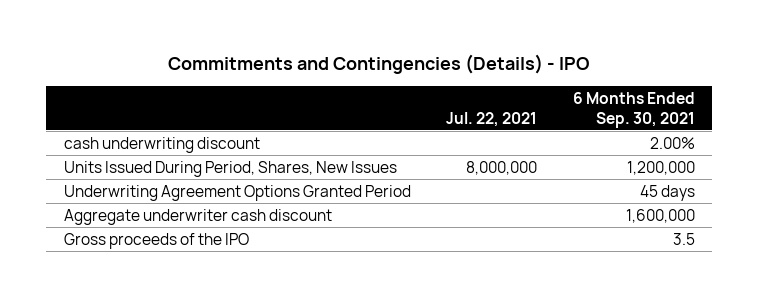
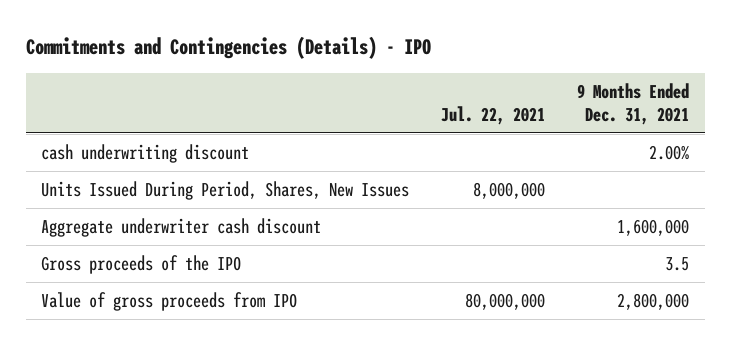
[572,91,695,128] 6 Months Ended Sep. 30, 2021 -> none
none -> [577,82,690,125] 9 Months Ended Dec. 31, 2021
[63,184,411,201] Underwriting Agreement Options Granted Period -> none
none -> [41,292,298,312] Value of gross proceeds from IPO

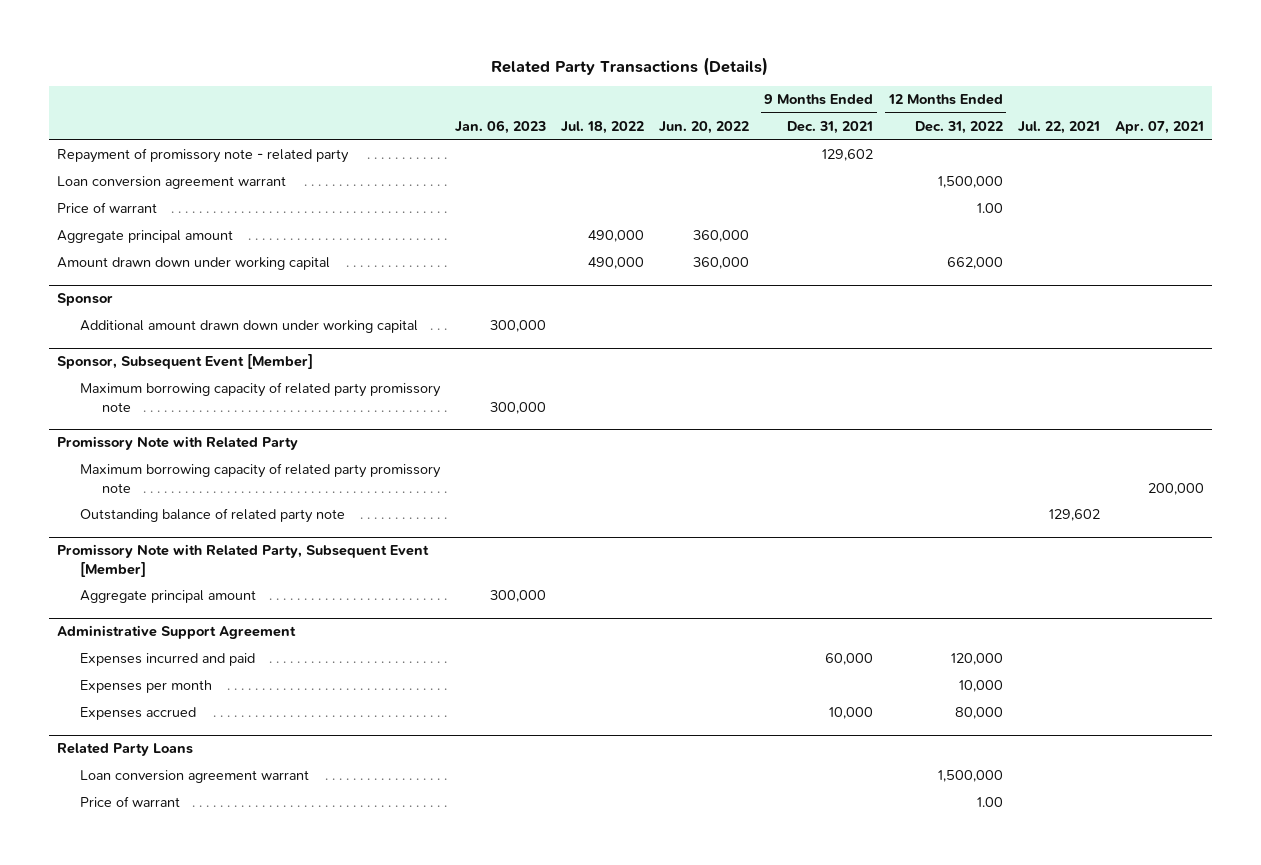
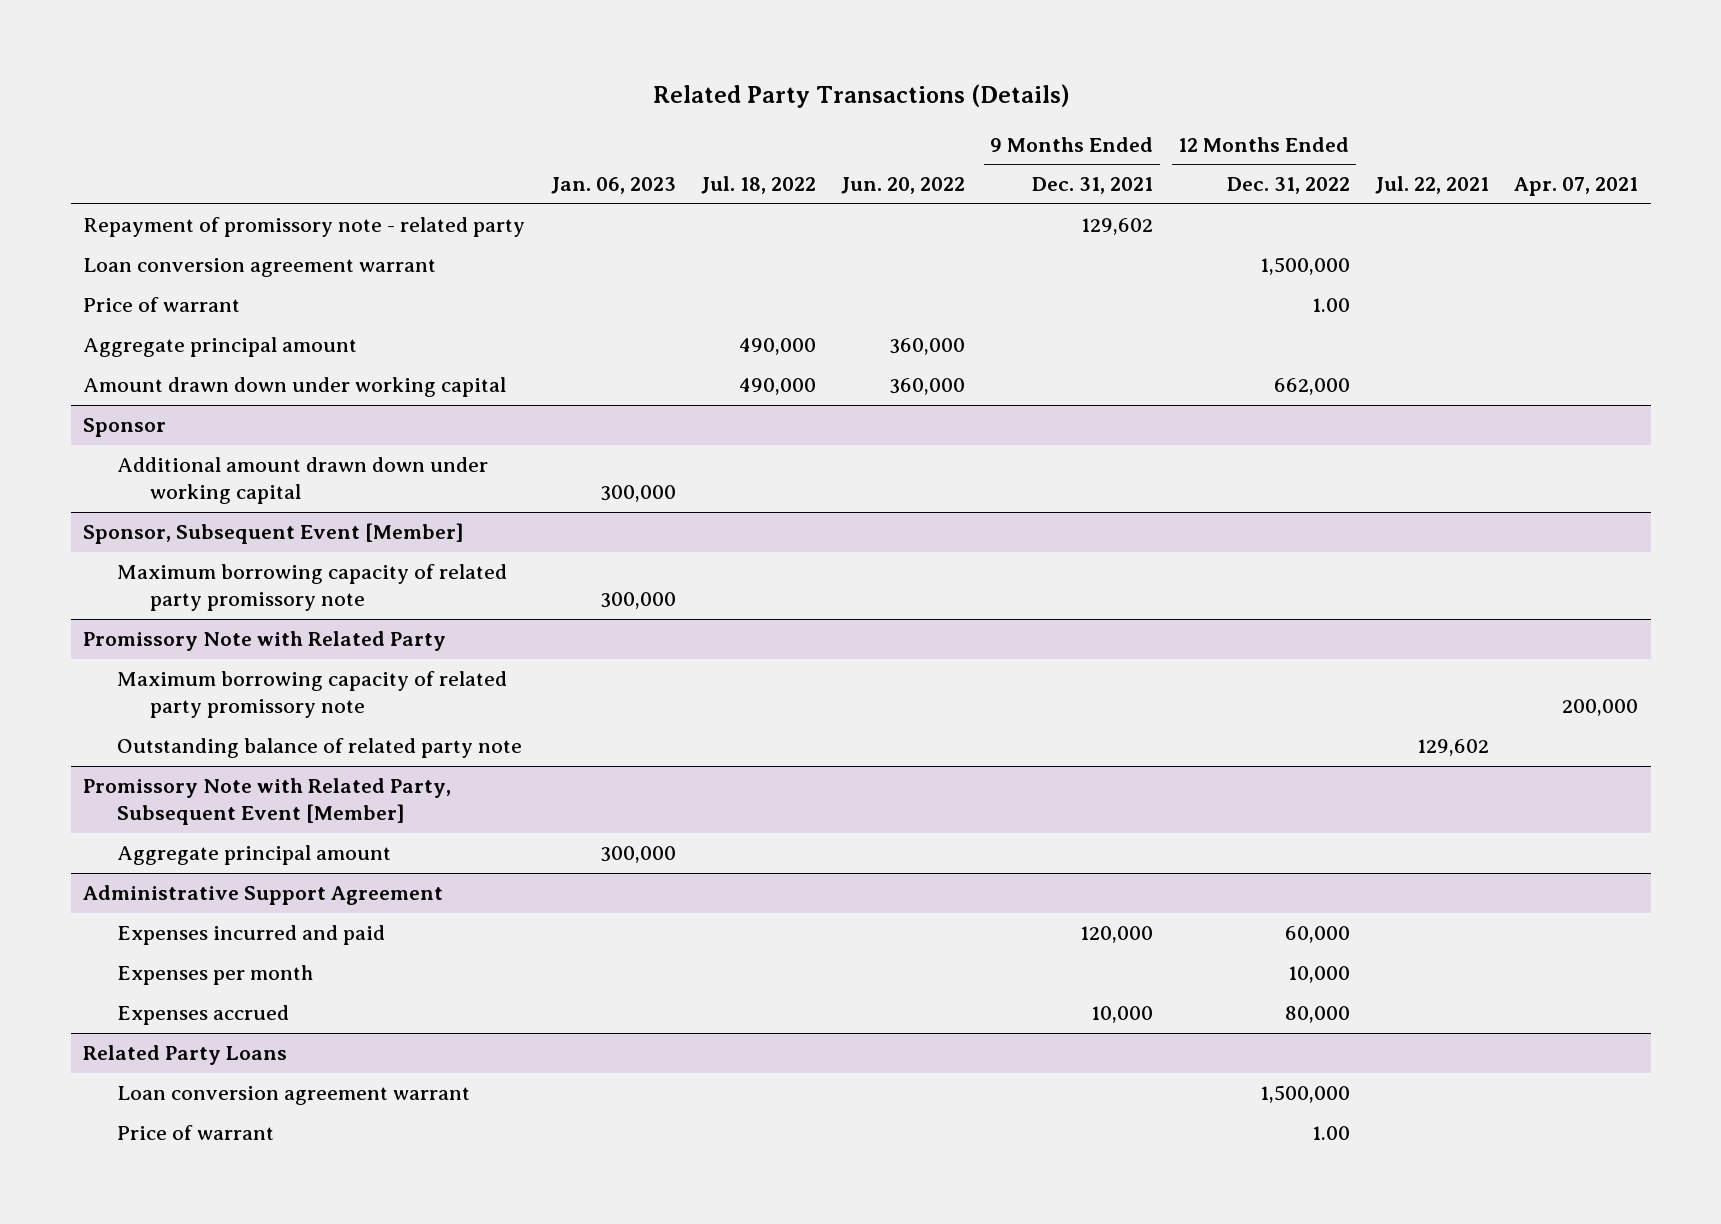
[825,653,874,666] 60,000 -> [1080,926,1154,944] 120,000
[950,653,1003,666] 120,000 -> [1284,926,1350,944] 60,000

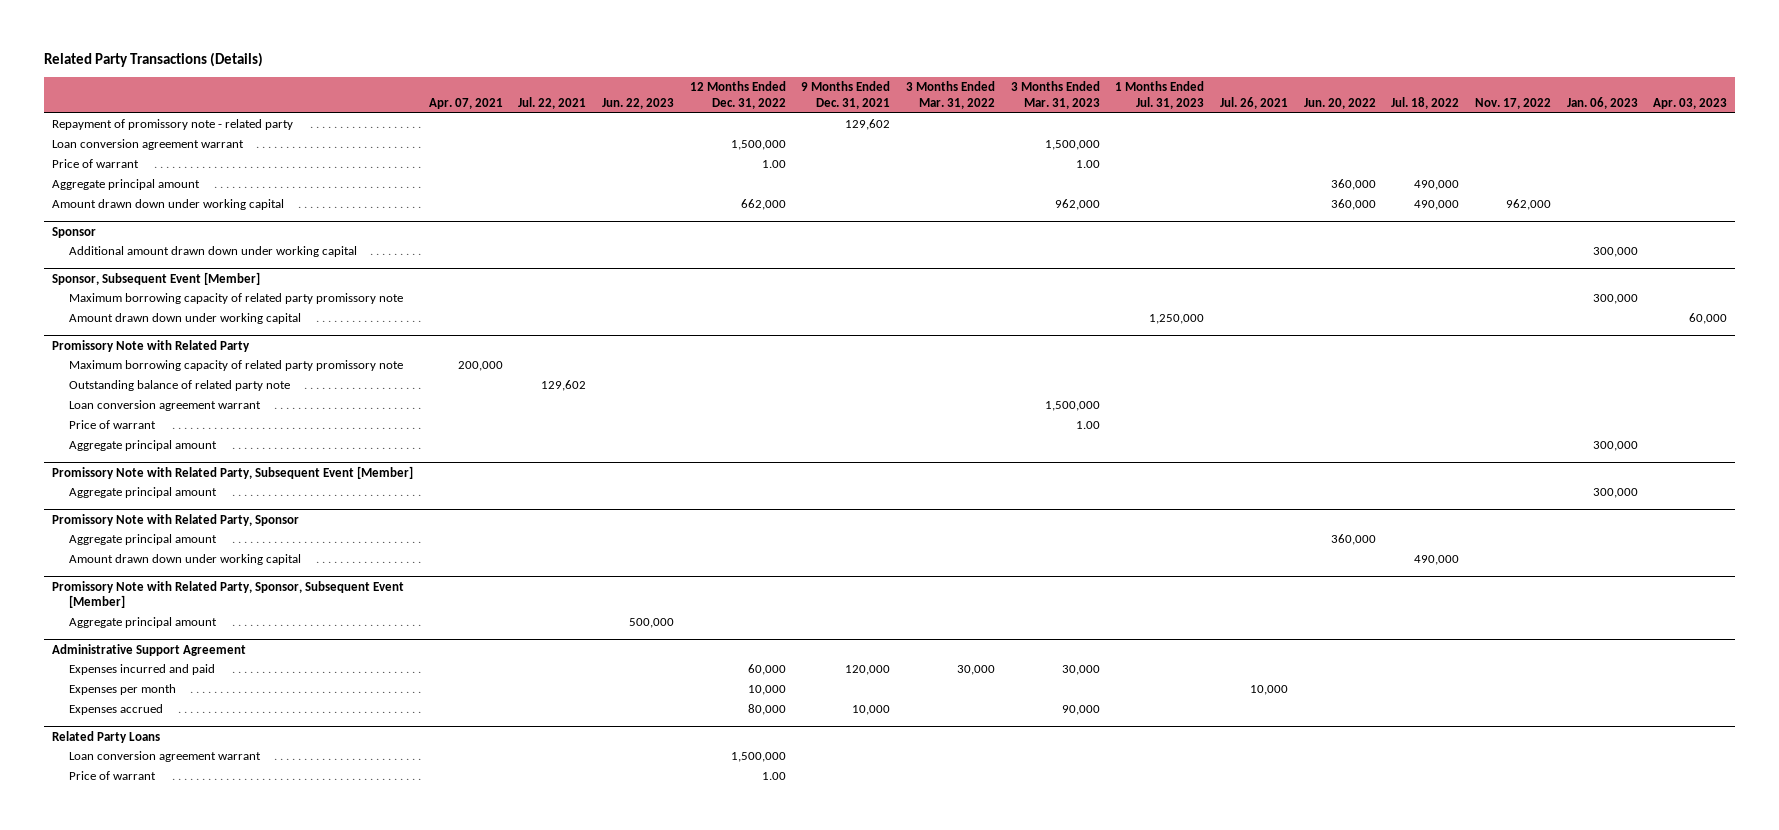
none -> [602,97,675,109] Jun. 22, 2023
none -> [906,81,996,109] 3 Months Ended Mar. 31, 2022
none -> [1010,81,1100,109] 3 Months Ended Mar. 31, 2023
none -> [1115,81,1205,109] 1 Months Ended Jul. 31, 2023
none -> [1220,96,1289,109] Jul. 26, 2021
none -> [1475,97,1552,109] Nov. 17, 2022
none -> [1653,97,1728,109] Apr. 03, 2023
none -> [69,313,302,325] Amount drawn down under working capital
none -> [69,400,262,412] Loan conversion agreement warrant
none -> [69,420,157,430] Price of warrant
none -> [69,440,218,452] Aggregate principal amount
none -> [52,513,300,526] Promissory Note with Related Party, Sponsor
none -> [69,534,218,546] Aggregate principal amount
none -> [69,554,302,566] Amount drawn down under working capital
none -> [52,580,405,609] Promissory Note with Related Party, Sponsor, Subsequent Event [Member]
none -> [69,617,218,629] Aggregate principal amount

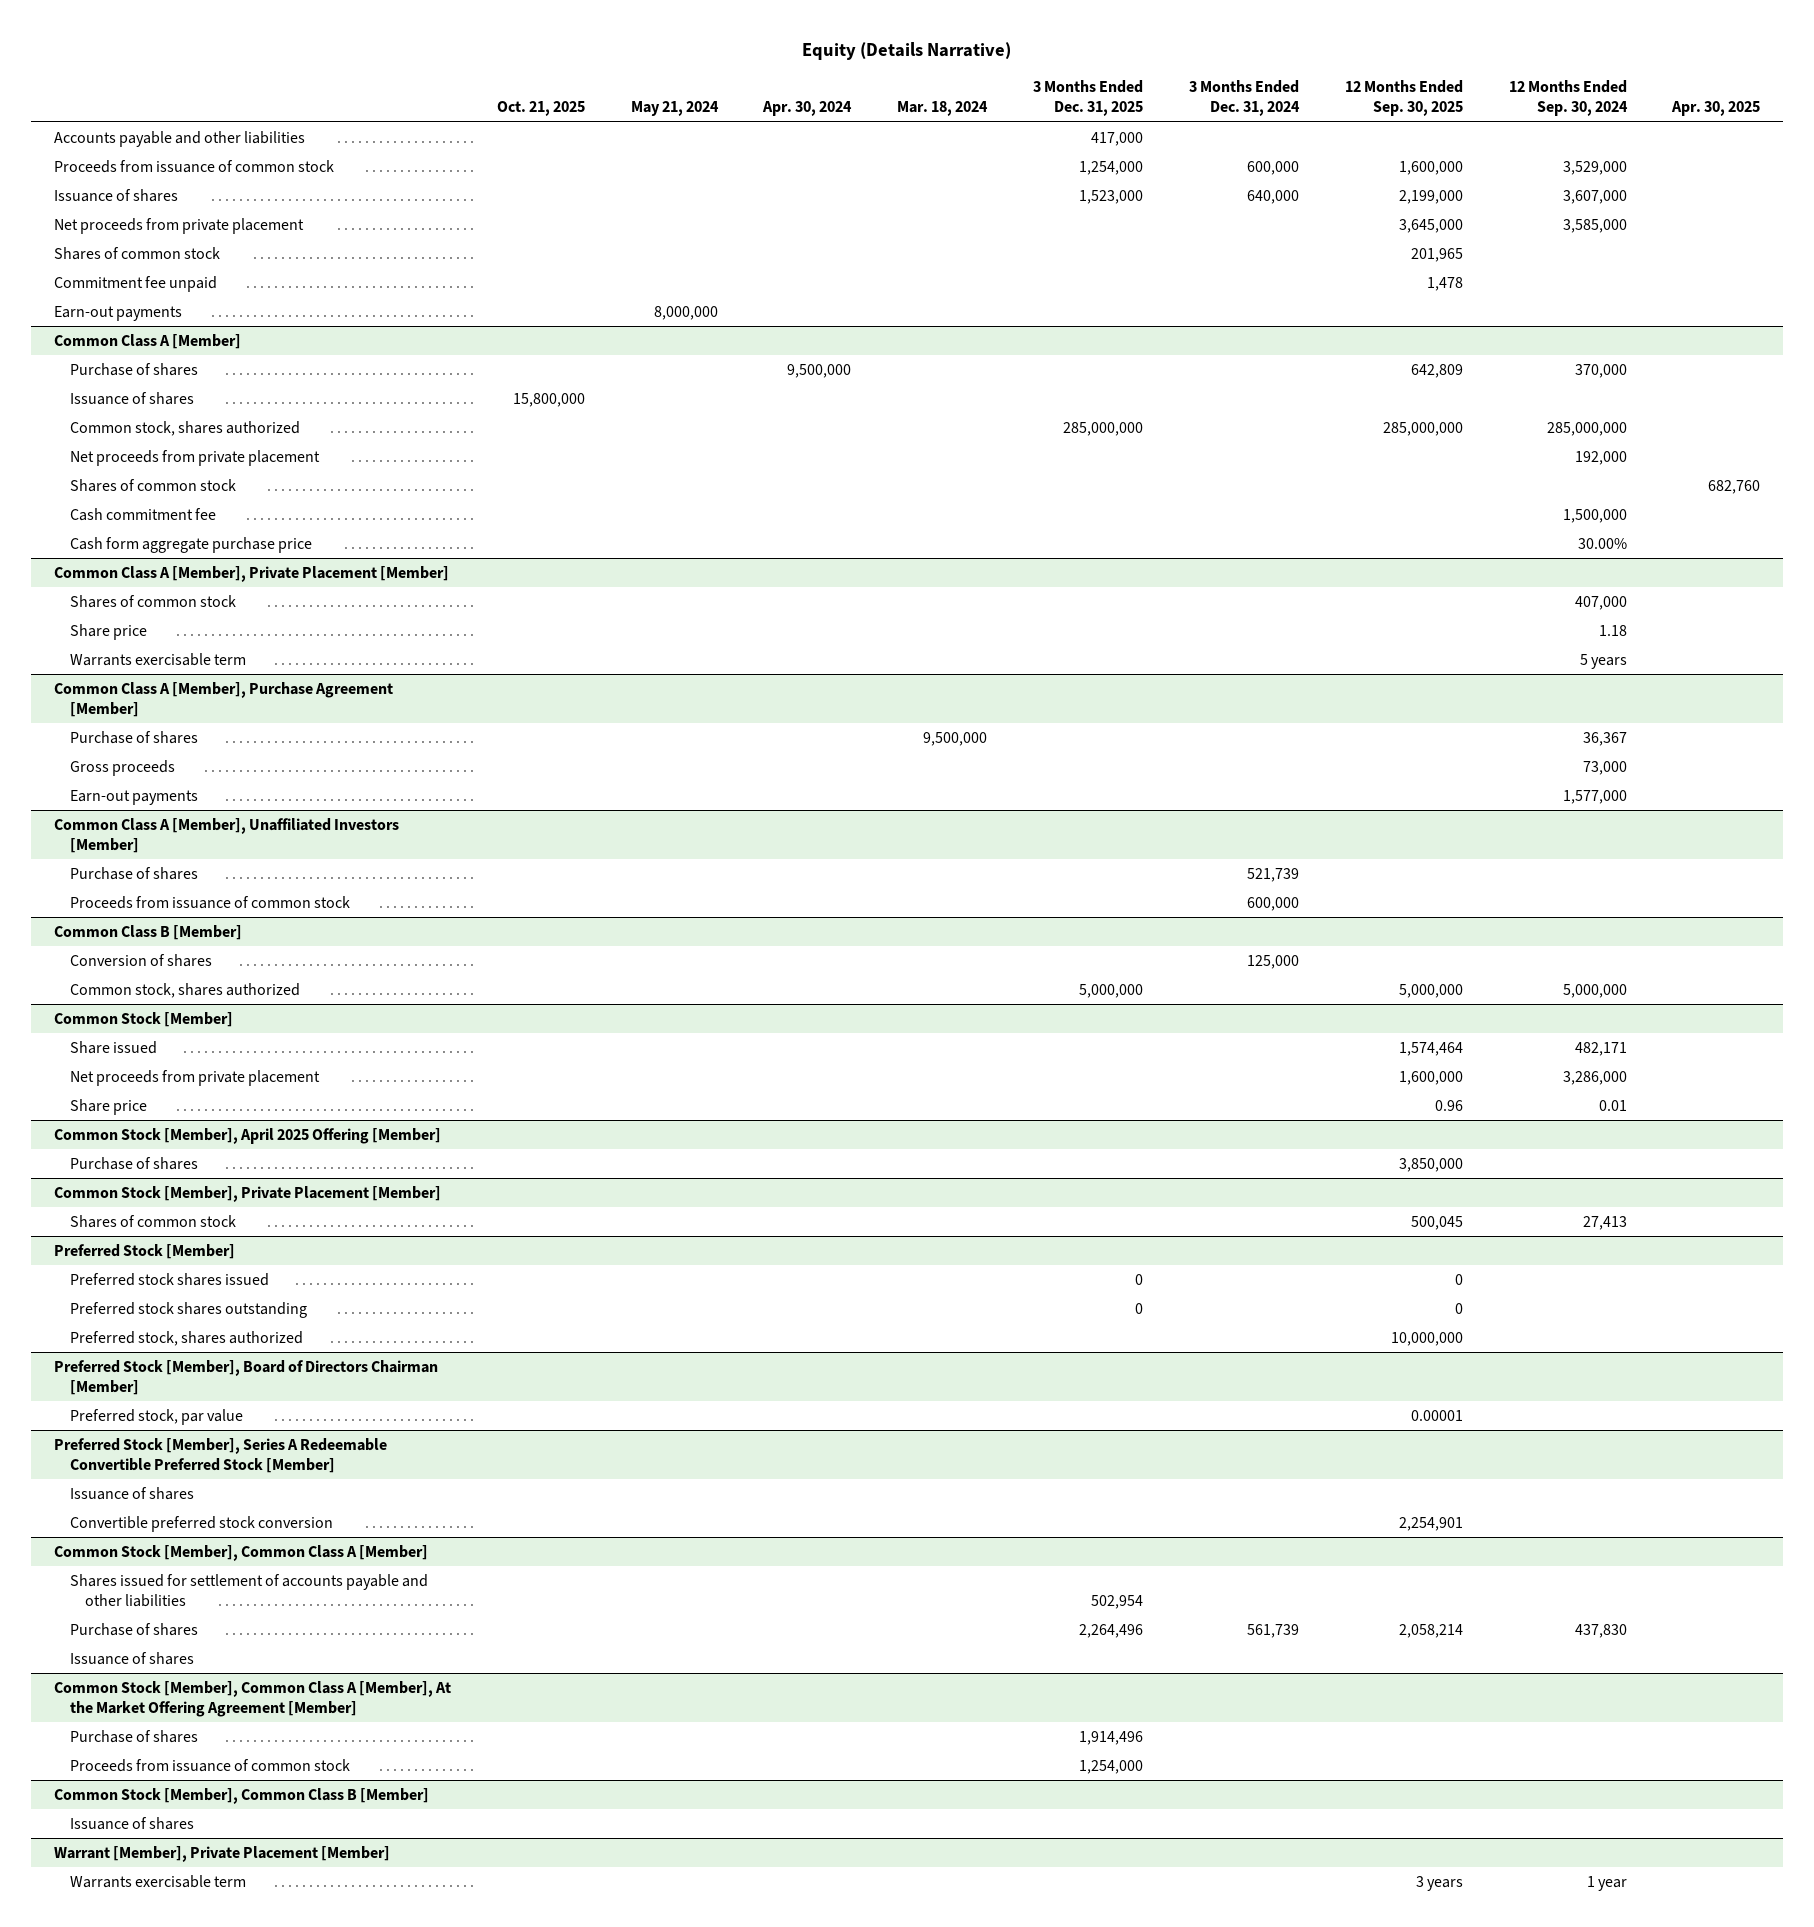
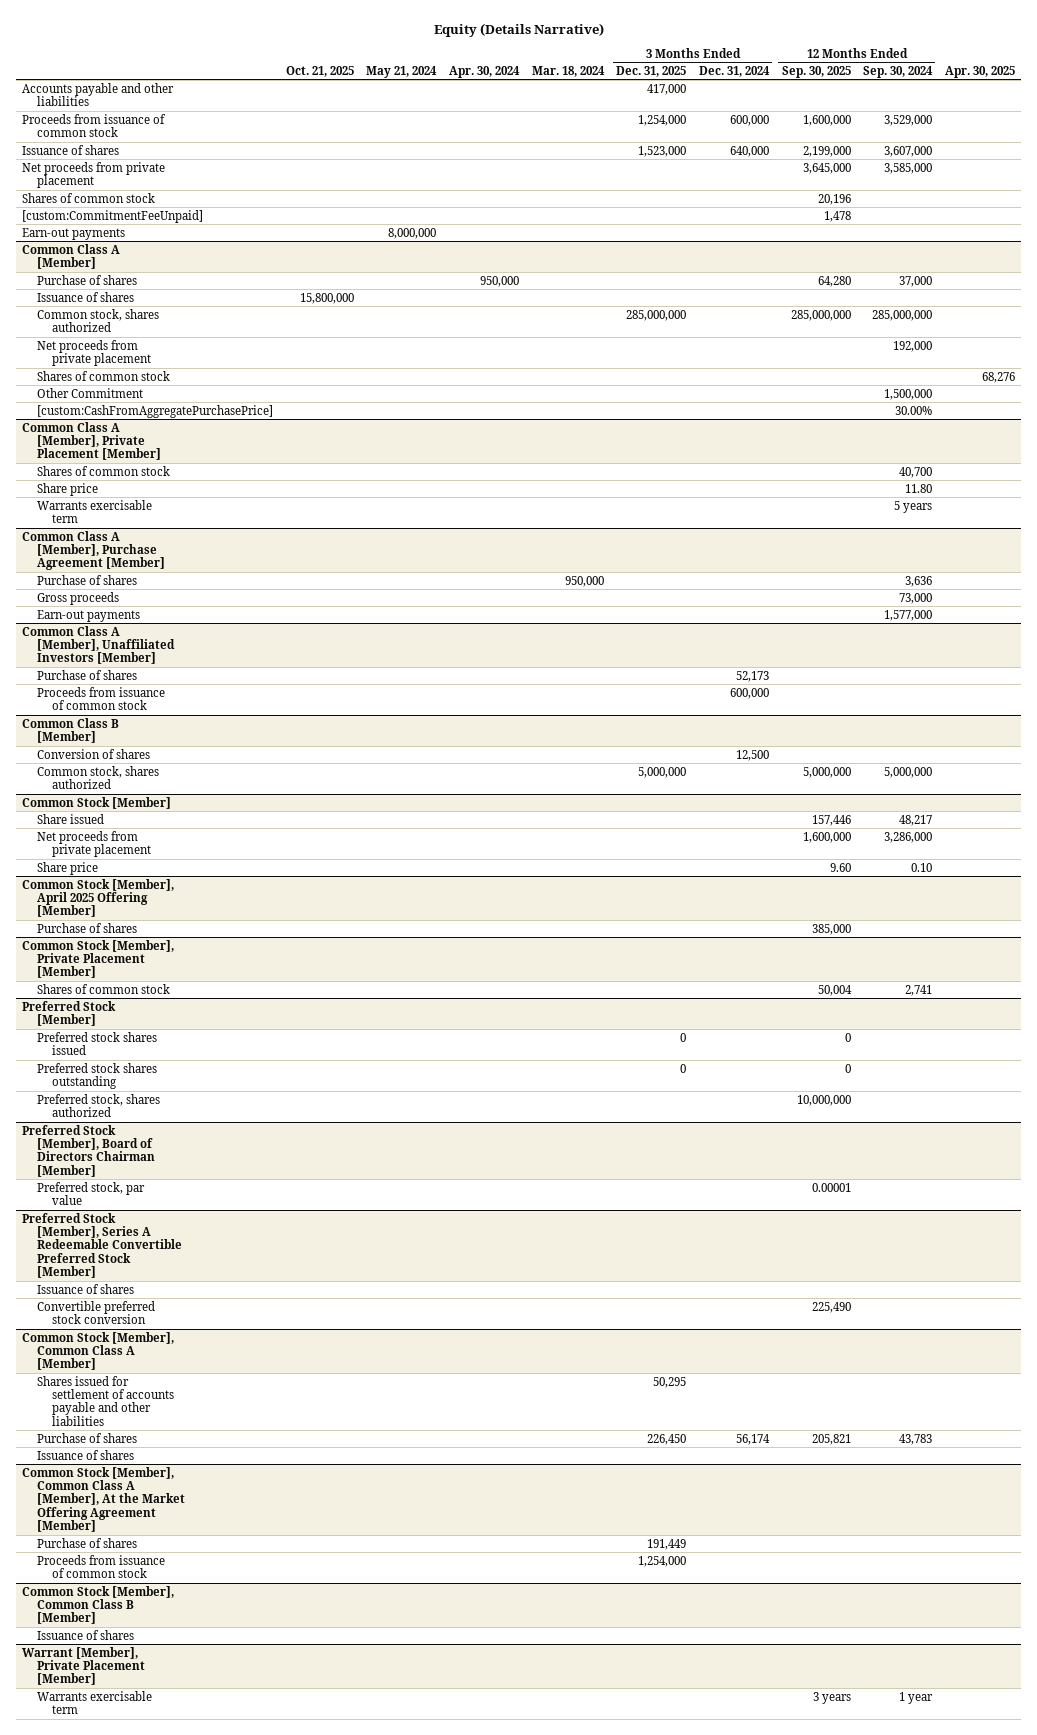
[1410,247,1463,262] 201,965 -> [817,193,851,205] 20,196
[53,275,217,292] Commitment fee unpaid -> [22,209,204,223] [custom:CommitmentFeeUnpaid]
[787,363,852,378] 9,500,000 -> [480,275,520,287] 950,000
[1410,363,1463,378] 642,809 -> [817,275,851,287] 64,280
[1574,363,1627,378] 370,000 -> [899,275,933,287] 37,000
[1708,479,1761,494] 682,760 -> [981,371,1015,383] 68,276
[69,507,216,521] Cash commitment fee -> [37,387,144,398] Other Commitment
[69,536,312,553] Cash form aggregate purchase price -> [37,404,274,418] [custom:CashFromAggregatePurchasePrice]
[1574,595,1627,610] 407,000 -> [899,466,933,478] 40,700
[1598,624,1627,636] 1.18 -> [905,483,933,493] 11.80
[923,731,988,746] 9,500,000 -> [564,575,604,587] 950,000
[1582,731,1627,746] 36,367 -> [905,575,933,587] 3,636
[1246,867,1299,882] 521,739 -> [735,670,769,682] 52,173
[1246,954,1299,969] 125,000 -> [735,749,769,761] 12,500
[1398,1041,1463,1056] 1,574,464 -> [811,814,851,826] 157,446
[1574,1041,1627,1056] 482,171 -> [899,814,933,826] 48,217
[1434,1099,1463,1111] 0.96 -> [829,862,851,872] 9.60
[1598,1099,1627,1111] 0.01 -> [911,862,933,872] 0.10
[1398,1157,1463,1172] 3,850,000 -> [811,923,851,935] 385,000
[1410,1215,1463,1230] 500,045 -> [817,984,852,996] 50,004
[1582,1215,1627,1230] 27,413 -> [905,984,933,996] 2,741
[1398,1516,1463,1531] 2,254,901 -> [811,1301,851,1313] 225,490
[1091,1595,1144,1610] 502,954 -> [653,1376,687,1388] 50,295
[1079,1623,1144,1638] 2,264,496 -> [647,1433,687,1445] 226,450
[1246,1623,1299,1638] 561,739 -> [735,1433,770,1445] 56,174
[1398,1623,1463,1638] 2,058,214 -> [811,1433,851,1445] 205,821
[1574,1623,1627,1638] 437,830 -> [899,1433,933,1445] 43,783
[1079,1730,1144,1745] 1,914,496 -> [647,1538,687,1550] 191,449

